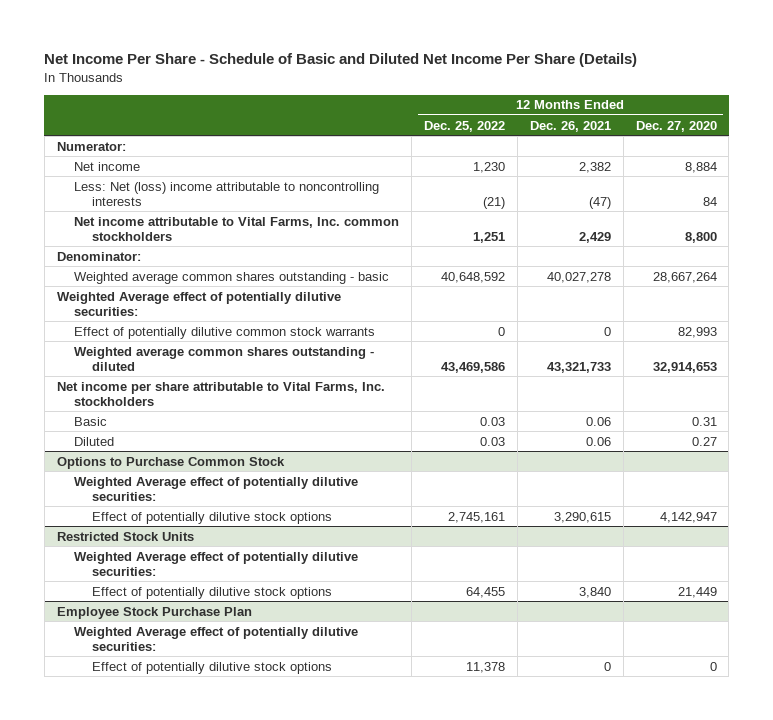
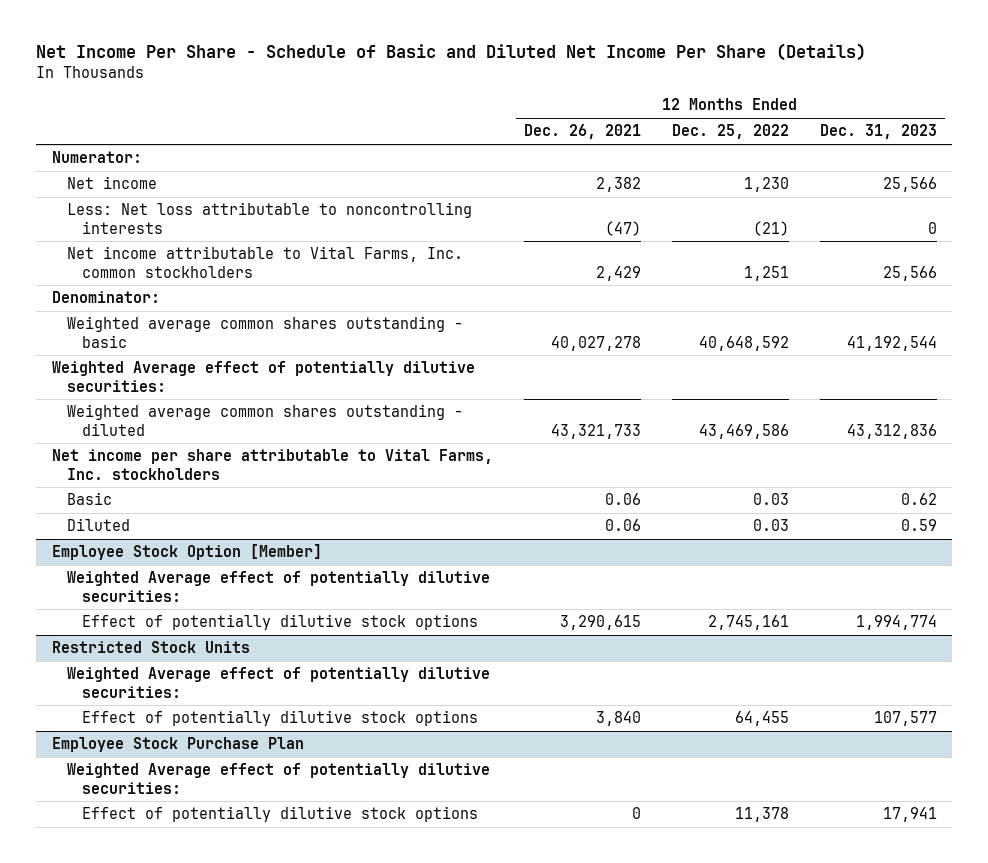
[635,120,717,132] Dec. 27, 2020 -> none
none -> [819,124,937,140] Dec. 31, 2023
[74,181,380,206] Less: Net (loss) income attributable to noncontrolling interests -> [66,202,472,234] Less: Net loss attributable to noncontrolling interests
[74,326,376,339] Effect of potentially dilutive common stock warrants -> none
[56,456,285,469] Options to Purchase Common Stock -> [51,544,322,561] Employee Stock Option [Member]

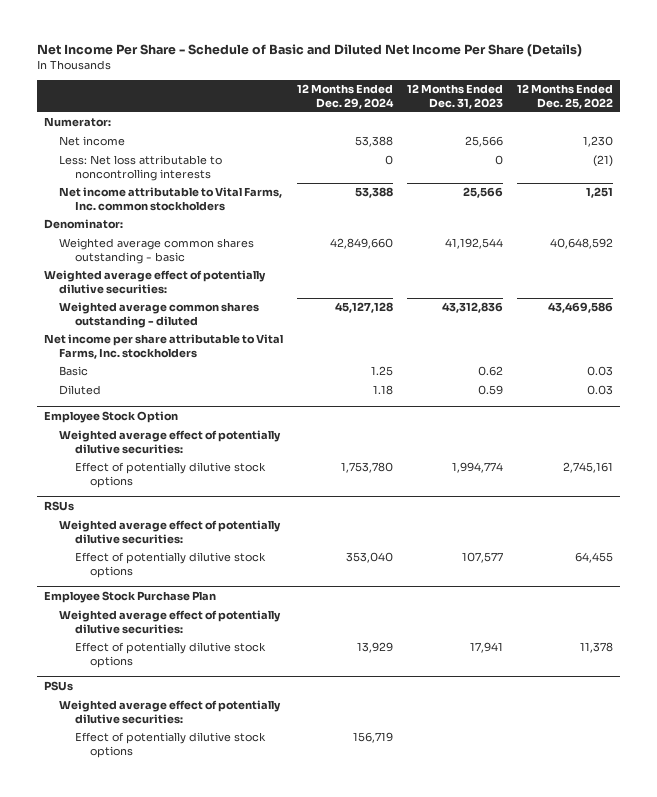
[523,124,641,140] Dec. 26, 2021 -> none
none -> [296,83,394,109] 12 Months Ended Dec. 29, 2024
[51,361,475,392] Weighted Average effect of potentially dilutive securities: -> [43,270,266,295] Weighted average effect of potentially dilutive securities:
[51,544,322,561] Employee Stock Option [Member] -> [43,411,178,424] Employee Stock Option
[66,571,490,602] Weighted Average effect of potentially dilutive securities: -> [59,430,282,455] Weighted average effect of potentially dilutive securities:
[51,641,250,654] Restricted Stock Units -> [43,501,74,512] RSUs
[66,667,490,698] Weighted Average effect of potentially dilutive securities: -> [59,520,282,545] Weighted average effect of potentially dilutive securities:
[66,763,490,794] Weighted Average effect of potentially dilutive securities: -> [59,610,282,635] Weighted average effect of potentially dilutive securities:
none -> [43,681,73,692] PSUs
none -> [59,700,282,725] Weighted average effect of potentially dilutive securities:
none -> [74,732,266,759] Effect of potentially dilutive stock options

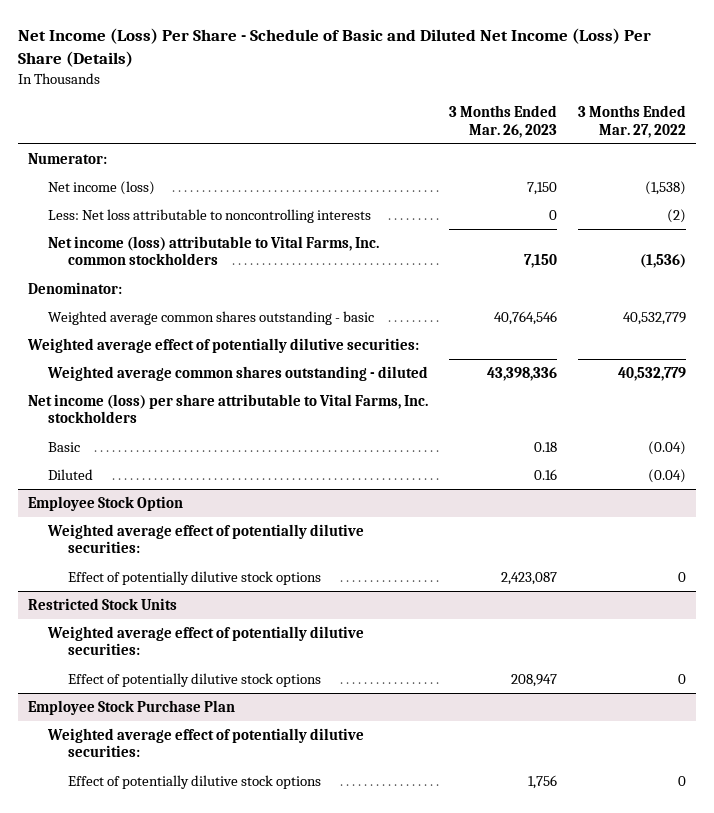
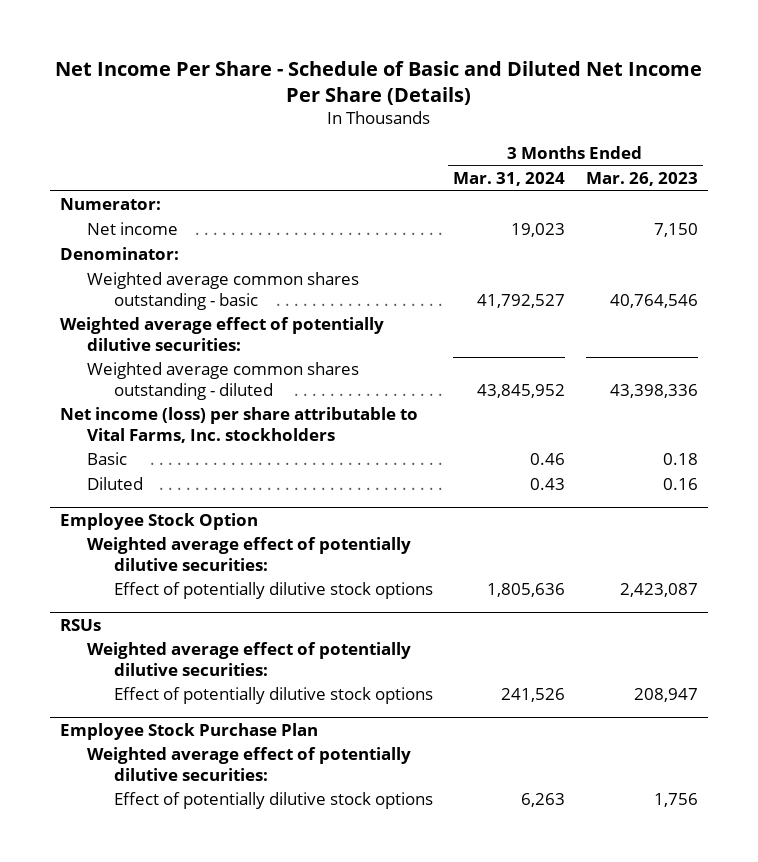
[17,27,651,67] Net Income (Loss) Per Share - Schedule of Basic and Diluted Net Income (Loss) Per Share (Details) -> [54,60,702,105] Net Income Per Share - Schedule of Basic and Diluted Net Income Per Share (Details)
[577,105,686,138] 3 Months Ended Mar. 27, 2022 -> none
none -> [453,172,566,187] Mar. 31, 2024
[47,209,371,224] Less: Net loss attributable to noncontrolling interests -> none
[47,236,379,266] Net income (loss) attributable to Vital Farms, Inc. common stockholders -> none
[47,181,155,196] Net income (loss) -> [86,222,178,236] Net income
[28,598,178,611] Restricted Stock Units -> [60,618,102,631] RSUs

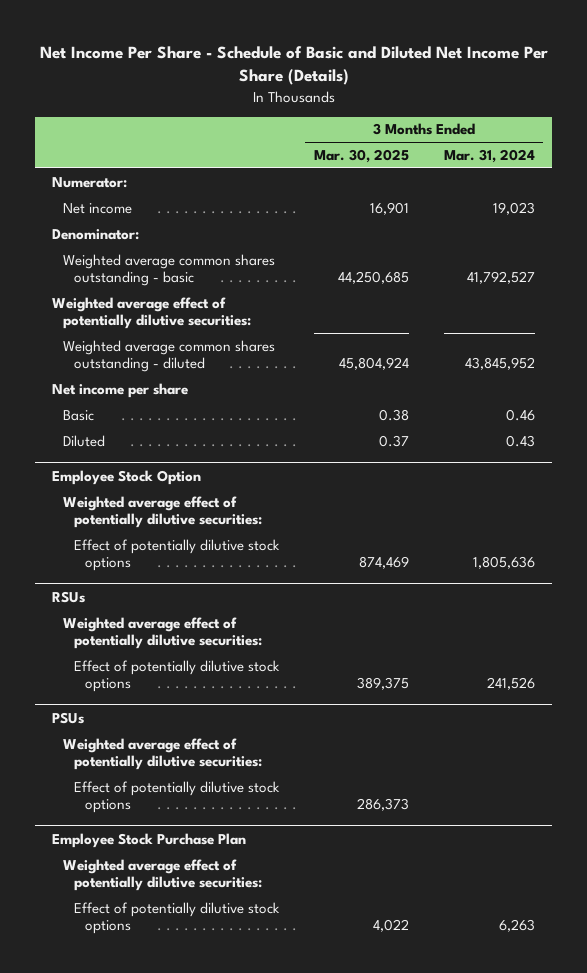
[585,172,698,187] Mar. 26, 2023 -> none
none -> [313,149,409,164] Mar. 30, 2025
[60,407,419,443] Net income (loss) per share attributable to Vital Farms, Inc. stockholders -> [52,382,189,398] Net income per share
none -> [52,711,85,724] PSUs
none -> [63,737,263,771] Weighted average effect of potentially dilutive securities:
none -> [74,780,281,814] Effect of potentially dilutive stock options

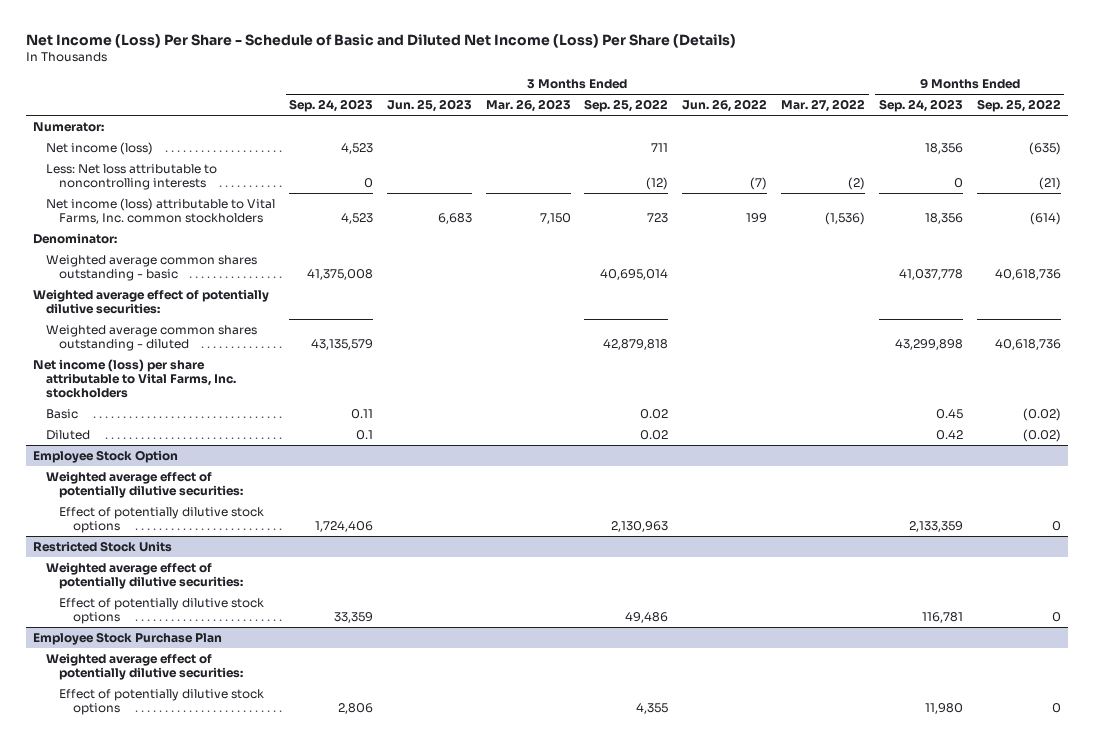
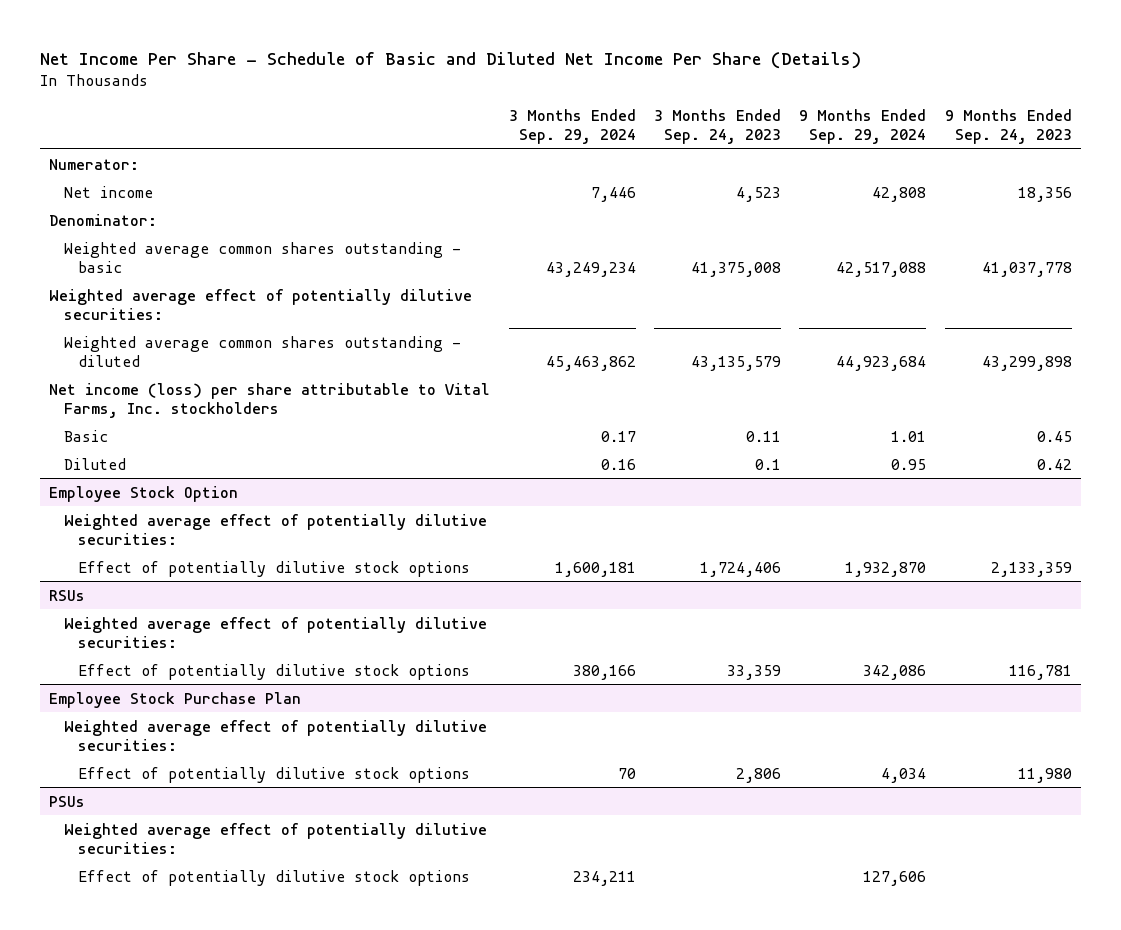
[26,33,737,48] Net Income (Loss) Per Share - Schedule of Basic and Diluted Net Income (Loss) Per Share (Details) -> [40,51,862,69] Net Income Per Share - Schedule of Basic and Diluted Net Income Per Share (Details)
[386,99,472,113] Jun. 25, 2023 -> none
[485,99,571,113] Mar. 26, 2023 -> none
[584,99,669,113] Sep. 25, 2022 -> none
[682,99,768,113] Jun. 26, 2022 -> none
[781,99,866,113] Mar. 27, 2022 -> none
[976,99,1061,113] Sep. 25, 2022 -> none
none -> [508,109,636,145] 3 Months Ended Sep. 29, 2024
none -> [799,109,927,145] 9 Months Ended Sep. 29, 2024
[46,163,218,191] Less: Net loss attributable to noncontrolling interests -> none
[46,197,276,225] Net income (loss) attributable to Vital Farms, Inc. common stockholders -> none
[46,141,154,155] Net income (loss) -> [63,185,153,198] Net income
[32,540,172,552] Restricted Stock Units -> [49,589,86,601] RSUs
none -> [49,795,86,807] PSUs
none -> [63,822,487,854] Weighted average effect of potentially dilutive securities:
none -> [77,869,470,886] Effect of potentially dilutive stock options

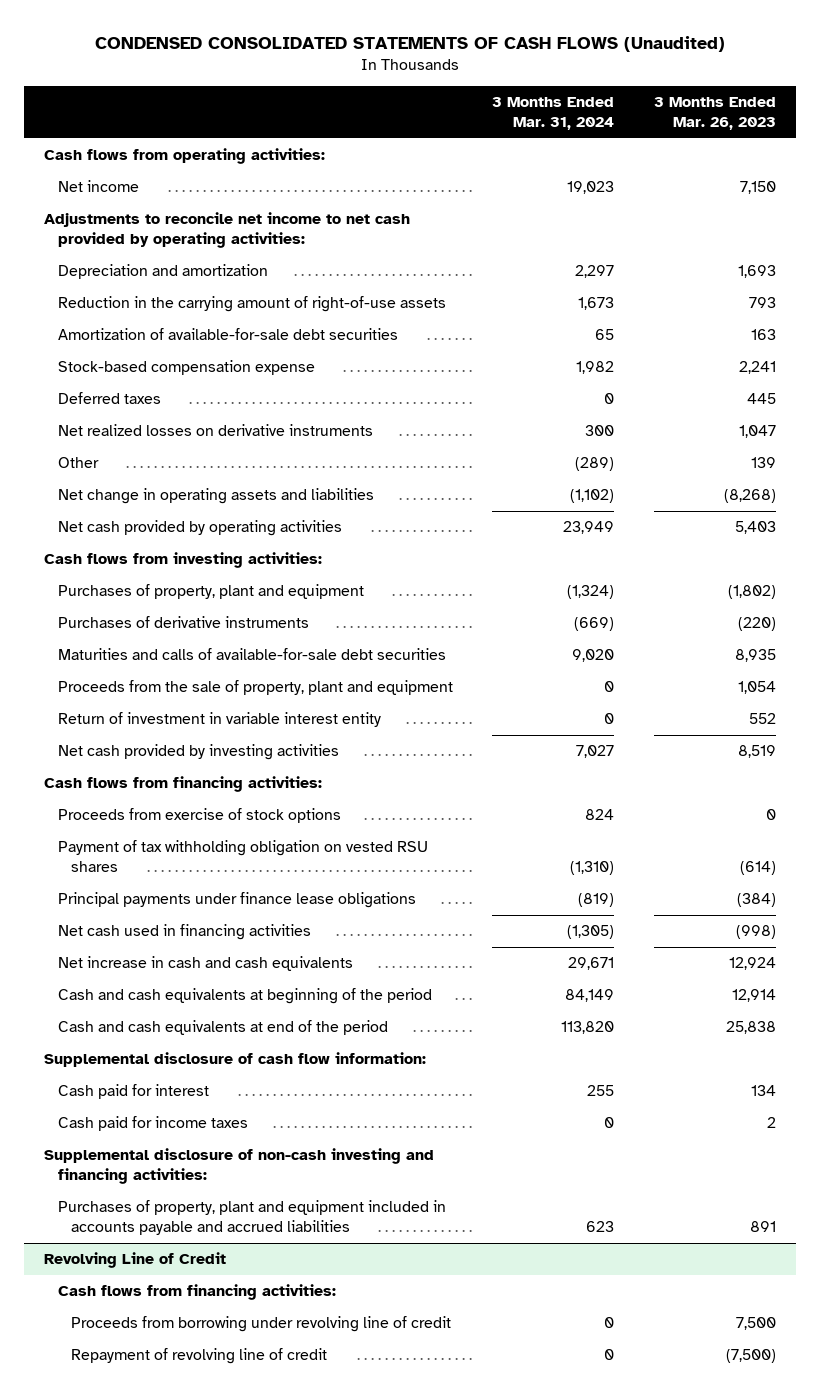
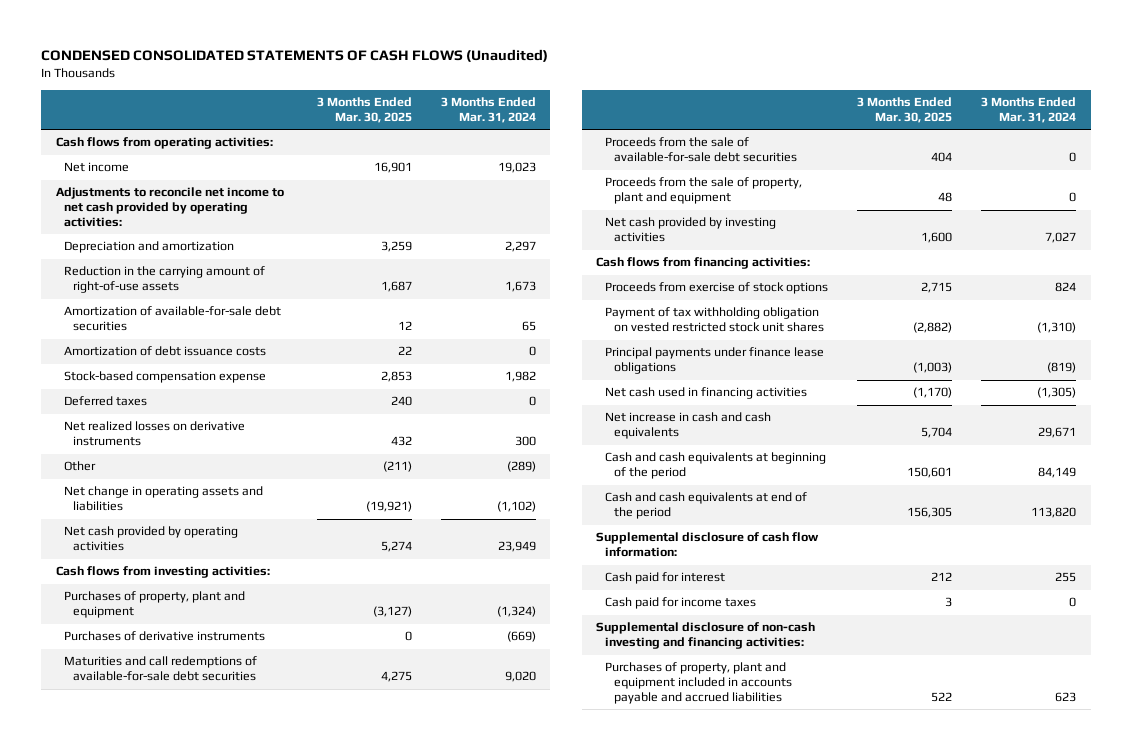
[654,97,777,131] 3 Months Ended Mar. 26, 2023 -> none
none -> [316,97,412,124] 3 Months Ended Mar. 30, 2025
none -> [64,346,267,357] Amortization of debt issuance costs
[57,648,446,661] Maturities and calls of available-for-sale debt securities -> [64,656,258,682] Maturities and call redemptions of available-for-sale debt securities
none -> [605,137,797,163] Proceeds from the sale of available-for-sale debt securities
[57,712,381,728] Return of investment in variable interest entity -> none
[57,840,428,873] Payment of tax withholding obligation on vested RSU shares -> [605,307,824,333] Payment of tax withholding obligation on vested restricted stock unit shares
[44,1252,227,1269] Revolving Line of Credit -> none
[57,1284,336,1301] Cash flows from financing activities: -> none
[70,1316,451,1333] Proceeds from borrowing under revolving line of credit -> none
[70,1348,327,1365] Repayment of revolving line of credit -> none

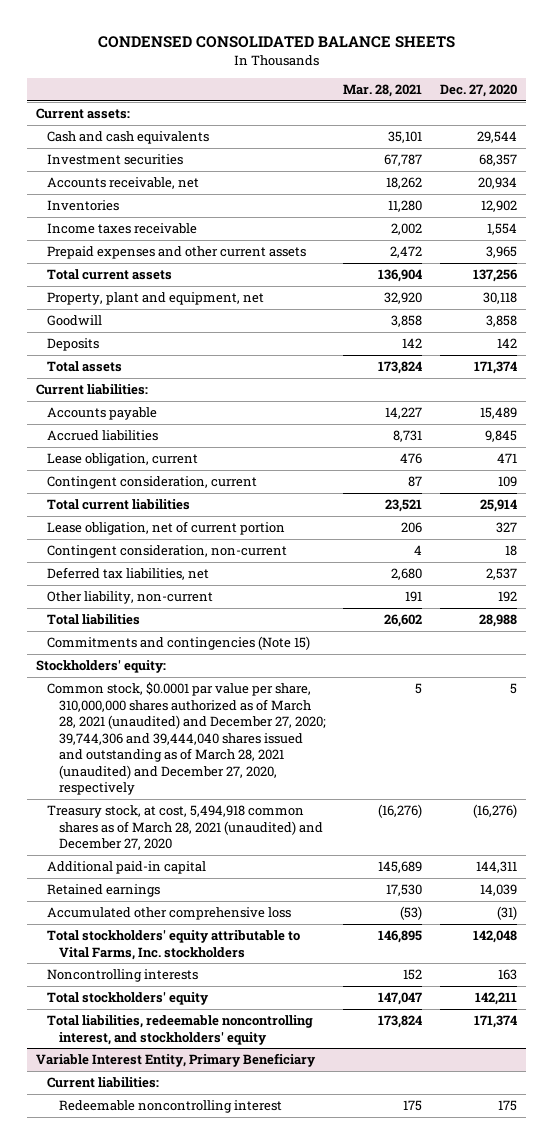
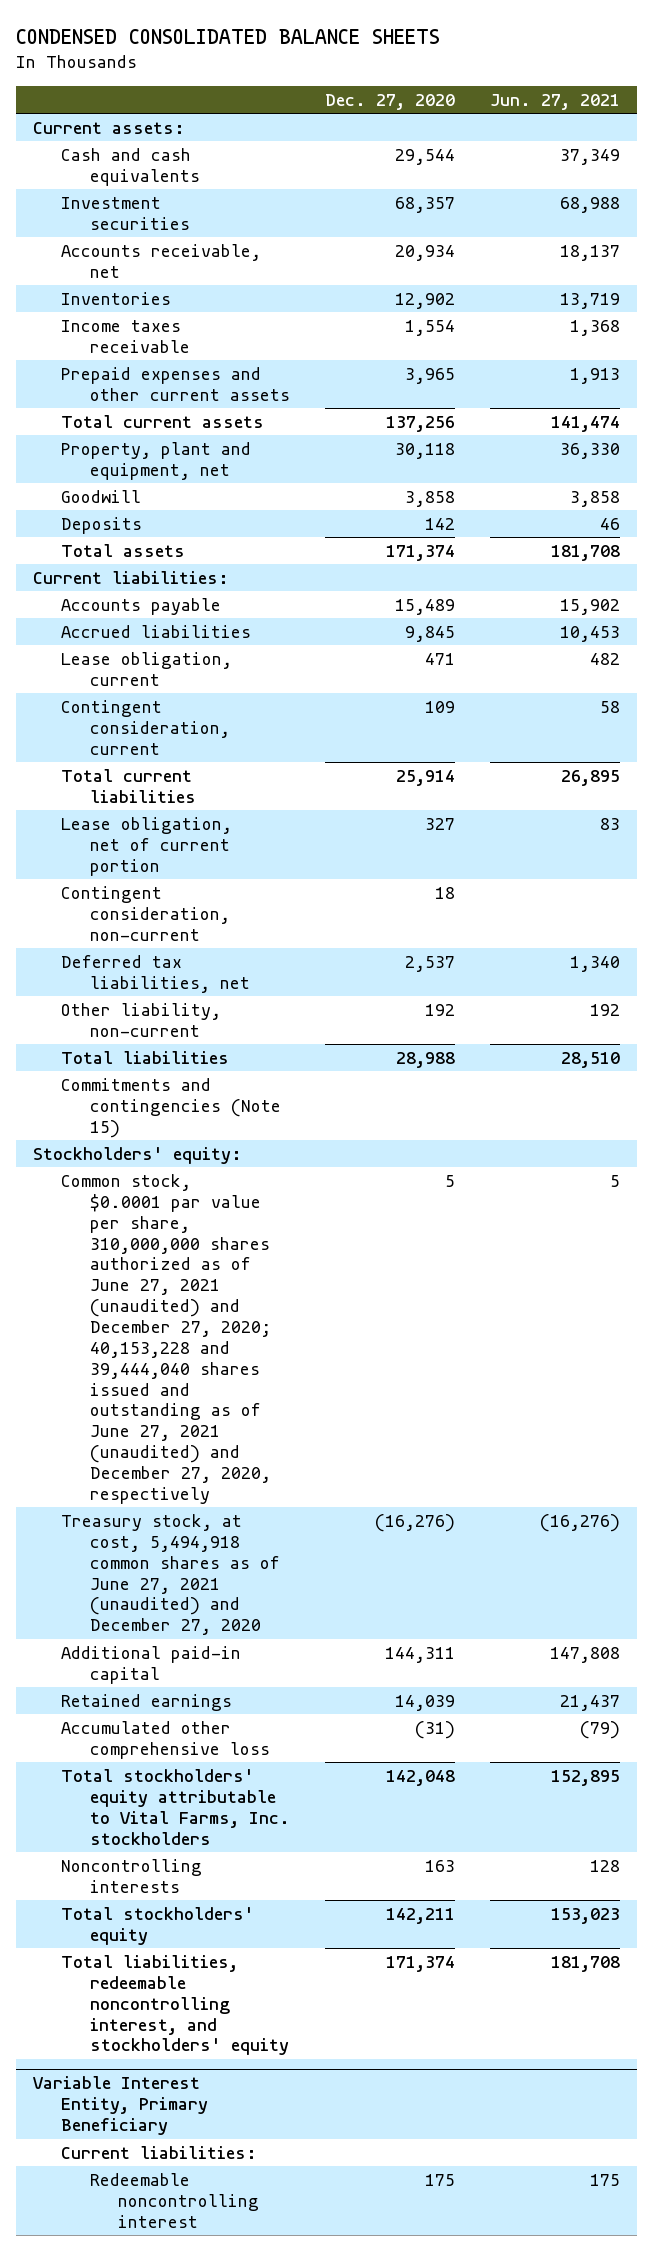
[343,84,423,98] Mar. 28, 2021 -> none
none -> [489,93,620,110] Jun. 27, 2021
[47,682,326,796] Common stock, $0.0001 par value per share, 310,000,000 shares authorized as of March 28, 2021 (unaudited) and December 27, 2020; 39,744,306 and 39,444,040 shares issued and outstanding as of March 28, 2021 (unaudited) and December 27, 2020, respectively -> [61,1173,271,1504] Common stock, $0.0001 par value per share, 310,000,000 shares authorized as of June 27, 2021 (unaudited) and December 27, 2020; 40,153,228 and 39,444,040 shares issued and outstanding as of June 27, 2021 (unaudited) and December 27, 2020, respectively
[47,805,323,851] Treasury stock, at cost, 5,494,918 common shares as of March 28, 2021 (unaudited) and December 27, 2020 -> [61,1513,280,1636] Treasury stock, at cost, 5,494,918 common shares as of June 27, 2021 (unaudited) and December 27, 2020

